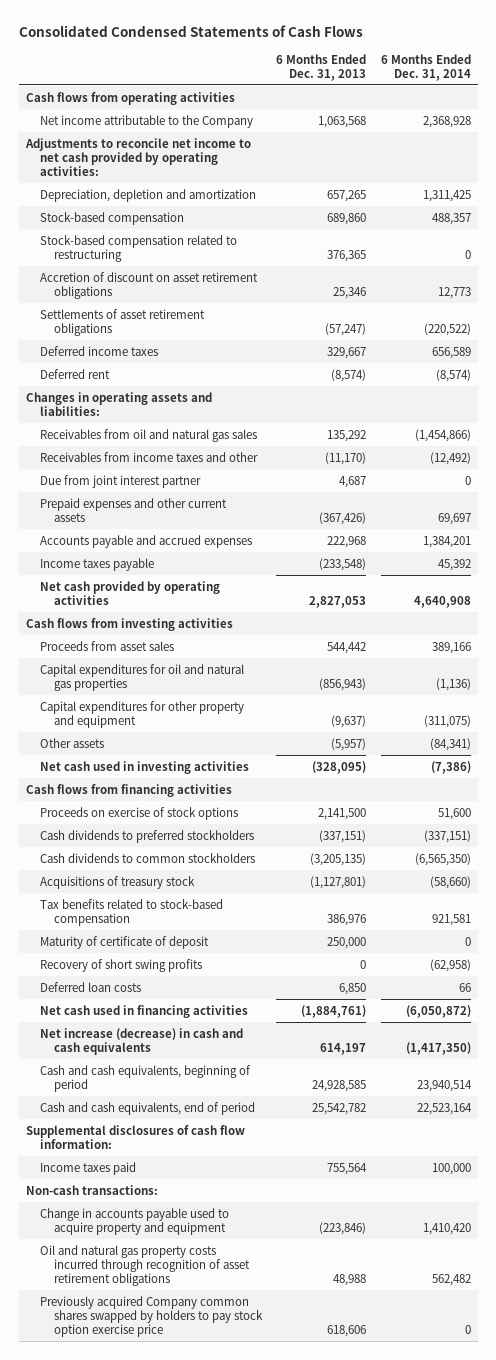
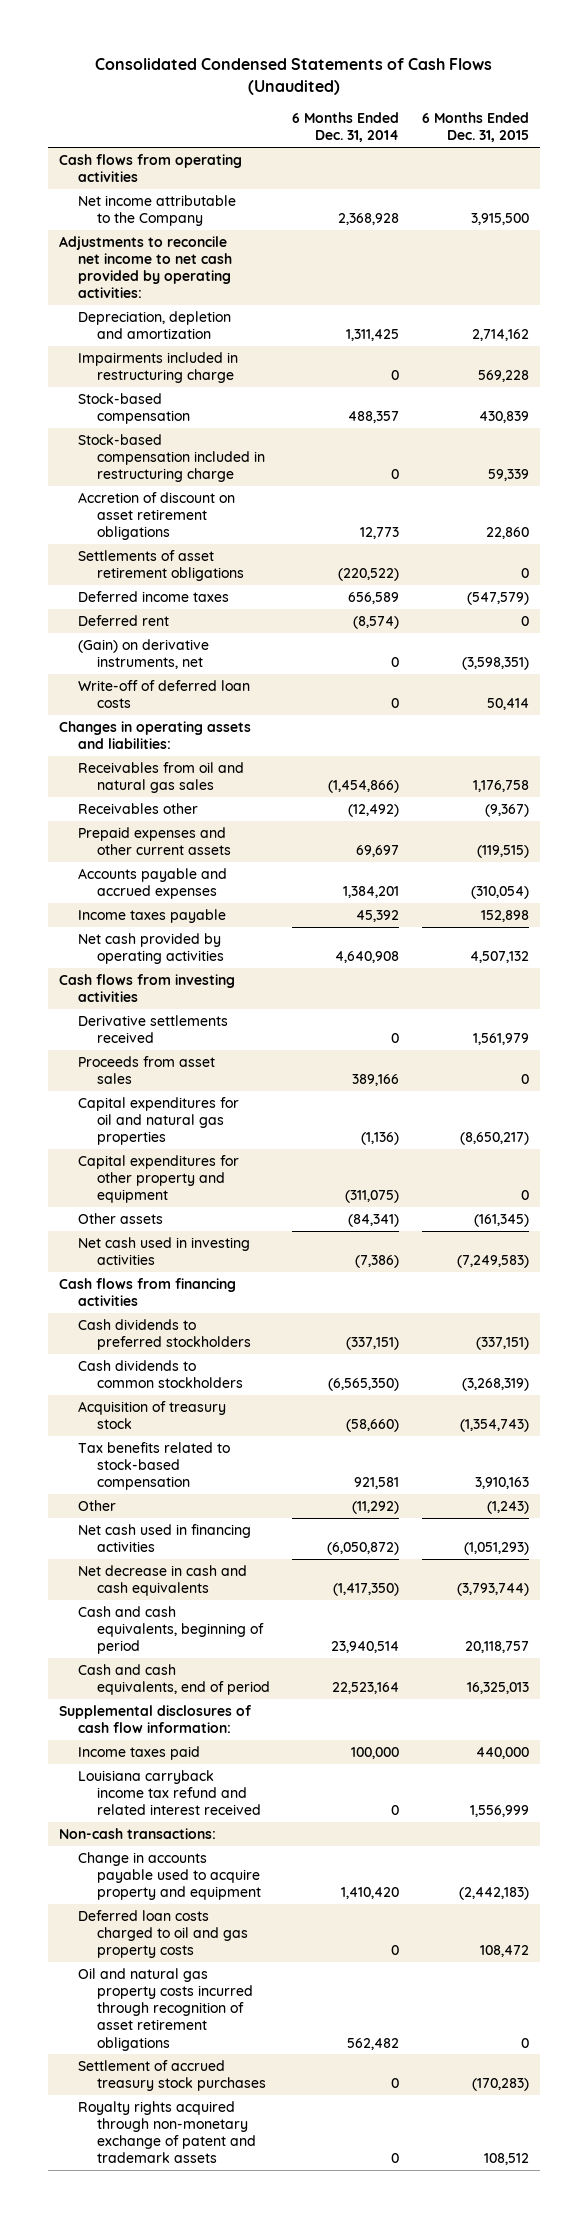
[18,24,363,37] Consolidated Condensed Statements of Cash Flows -> [95,58,493,96] Consolidated Condensed Statements of Cash Flows (Unaudited)
[276,53,367,81] 6 Months Ended Dec. 31, 2013 -> none
none -> [421,112,529,143] 6 Months Ended Dec. 31, 2015
none -> [78,351,239,383] Impairments included in restructuring charge
[39,234,237,262] Stock-based compensation related to restructuring -> none
none -> [78,433,266,483] Stock-based compensation included in restructuring charge
none -> [78,638,210,669] (Gain) on derivative instruments, net
none -> [78,679,251,708] Write-off of deferred loan costs
[39,474,201,488] Due from joint interest partner -> none
[39,451,258,462] Receivables from income taxes and other -> [78,802,199,814] Receivables other
none -> [78,1014,229,1043] Derivative settlements received
[39,806,238,820] Proceeds on exercise of stock options -> none
[39,875,195,889] Acquisitions of treasury stock -> [78,1400,227,1429] Acquisition of treasury stock
[39,935,209,949] Maturity of certificate of deposit -> none
[39,958,202,972] Recovery of short swing profits -> none
[39,981,141,992] Deferred loan costs -> none
none -> [78,1499,117,1511] Other
[39,1027,243,1055] Net increase (decrease) in cash and cash equivalents -> [78,1564,248,1596] Net decrease in cash and cash equivalents
none -> [78,1769,262,1816] Louisiana carryback income tax refund and related interest received
none -> [78,1909,249,1959] Deferred loan costs charged to oil and gas property costs
[39,1295,264,1337] Previously acquired Company common shares swapped by holders to pay stock option exercise price -> none
none -> [78,2059,267,2091] Settlement of accrued treasury stock purchases
none -> [78,2100,257,2164] Royalty rights acquired through non-monetary exchange of patent and trademark assets

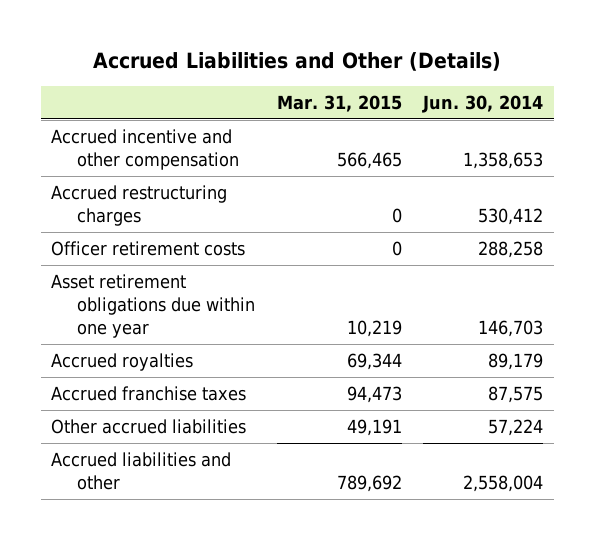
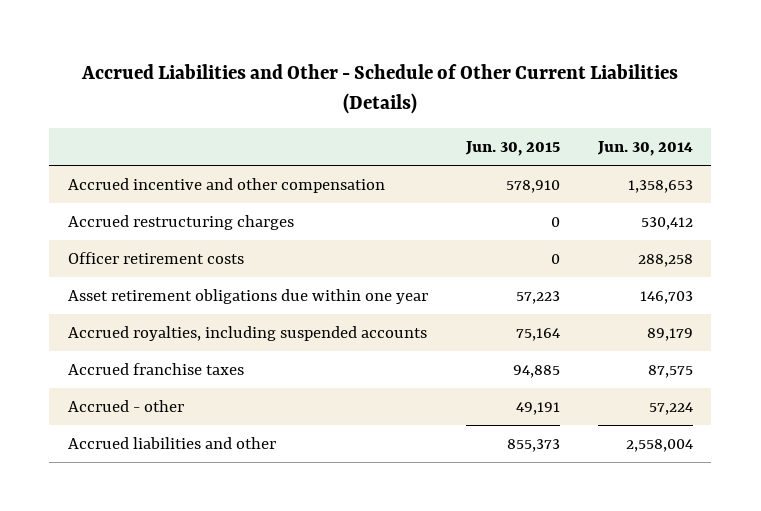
[93,52,502,72] Accrued Liabilities and Other (Details) -> [81,64,679,114] Accrued Liabilities and Other - Schedule of Other Current Liabilities (Details)
[276,94,402,112] Mar. 31, 2015 -> none
none -> [464,141,560,157] Jun. 30, 2015
[51,352,194,371] Accrued royalties -> [68,325,428,341] Accrued royalties, including suspended accounts
[51,418,247,434] Other accrued liabilities -> [68,399,185,412] Accrued - other

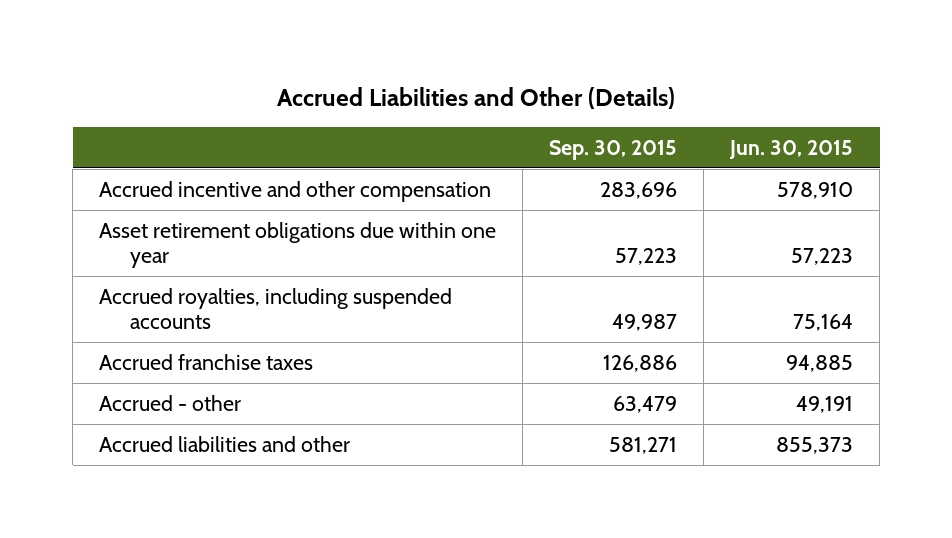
[81,64,679,114] Accrued Liabilities and Other - Schedule of Other Current Liabilities (Details) -> [277,86,676,109] Accrued Liabilities and Other (Details)
[596,141,693,157] Jun. 30, 2014 -> none
none -> [549,139,678,160] Sep. 30, 2015
[68,214,295,230] Accrued restructuring charges -> none
[68,251,245,264] Officer retirement costs -> none

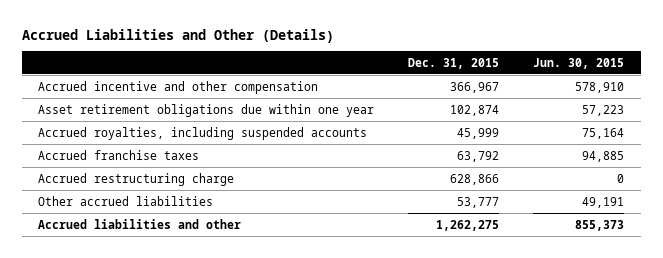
[549,139,678,160] Sep. 30, 2015 -> none
none -> [408,57,500,69] Dec. 31, 2015
none -> [38,172,235,186] Accrued restructuring charge
[99,394,242,411] Accrued - other -> [38,195,214,206] Other accrued liabilities

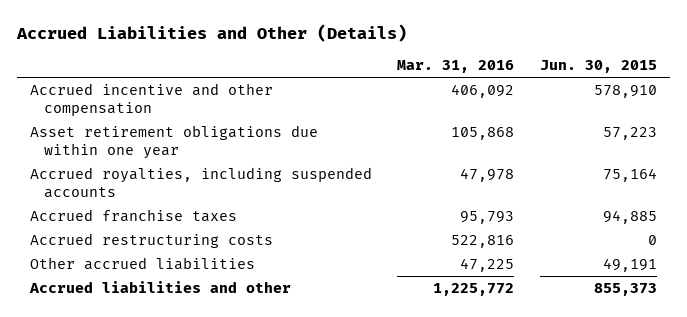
[408,57,500,69] Dec. 31, 2015 -> none
none -> [397,60,515,74] Mar. 31, 2016
[38,172,235,186] Accrued restructuring charge -> [29,233,273,249] Accrued restructuring costs

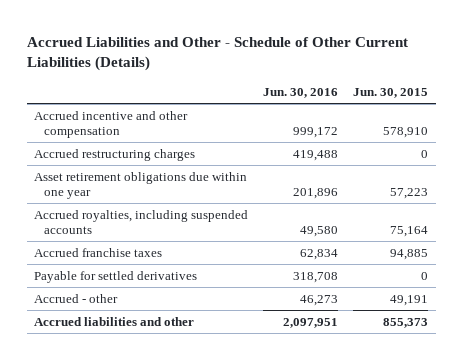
[15,24,407,43] Accrued Liabilities and Other (Details) -> [26,37,408,72] Accrued Liabilities and Other - Schedule of Other Current Liabilities (Details)
[397,60,515,74] Mar. 31, 2016 -> none
none -> [263,88,339,99] Jun. 30, 2016
none -> [34,148,196,161] Accrued restructuring charges
[29,233,273,249] Accrued restructuring costs -> none
none -> [34,270,198,283] Payable for settled derivatives
[29,257,255,271] Other accrued liabilities -> [34,293,119,303] Accrued - other

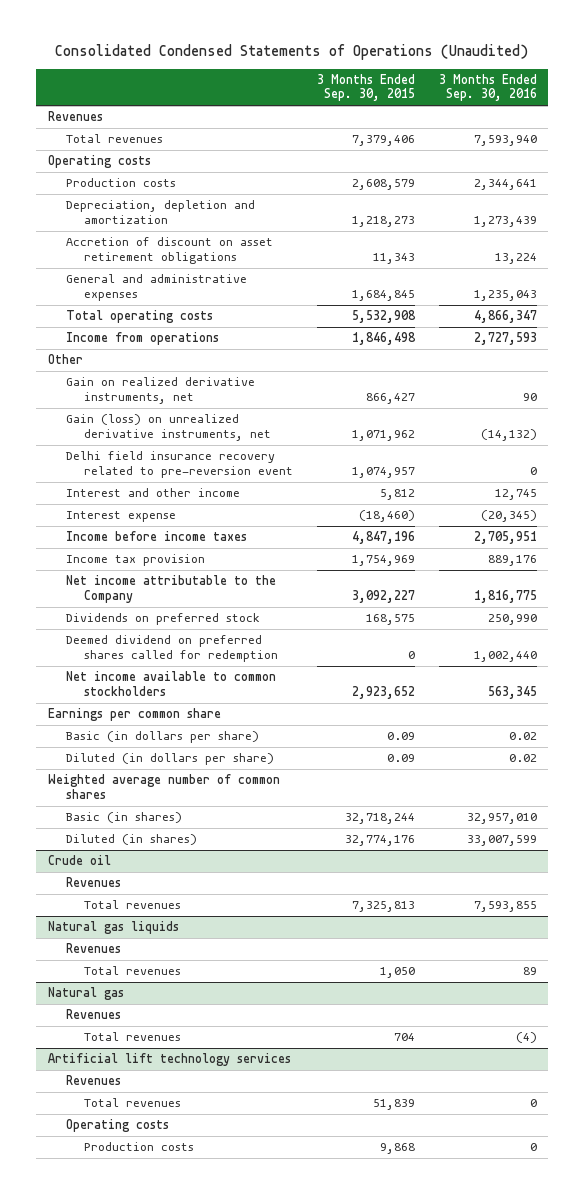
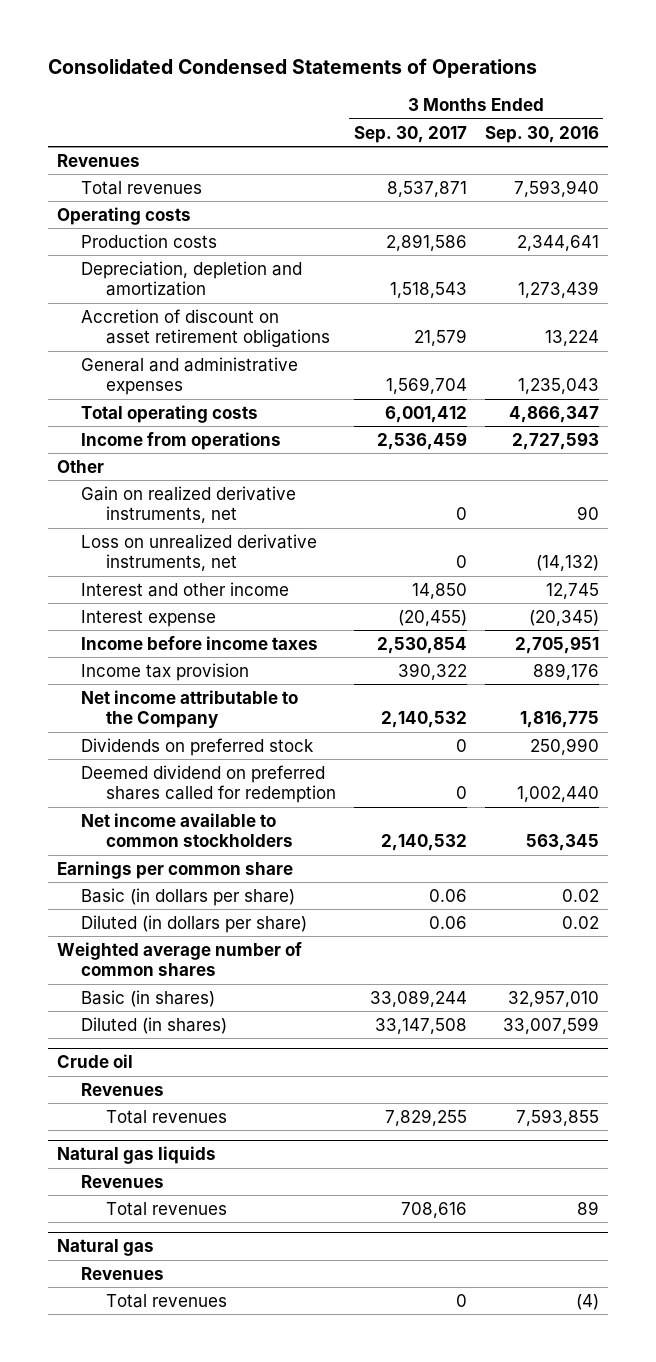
[55,43,529,60] Consolidated Condensed Statements of Operations (Unaudited) -> [48,58,538,79] Consolidated Condensed Statements of Operations
[316,73,415,102] 3 Months Ended Sep. 30, 2015 -> none
none -> [353,125,467,143] Sep. 30, 2017
[66,451,294,478] Delhi field insurance recovery related to pre-reversion event -> none
[66,414,272,441] Gain (loss) on unrealized derivative instruments, net -> [81,533,318,572] Loss on unrealized derivative instruments, net
[48,1053,292,1067] Artificial lift technology services -> none
[66,1075,122,1086] Revenues -> none
[84,1098,182,1108] Total revenues -> none
[66,1119,170,1133] Operating costs -> none
[84,1142,195,1152] Production costs -> none

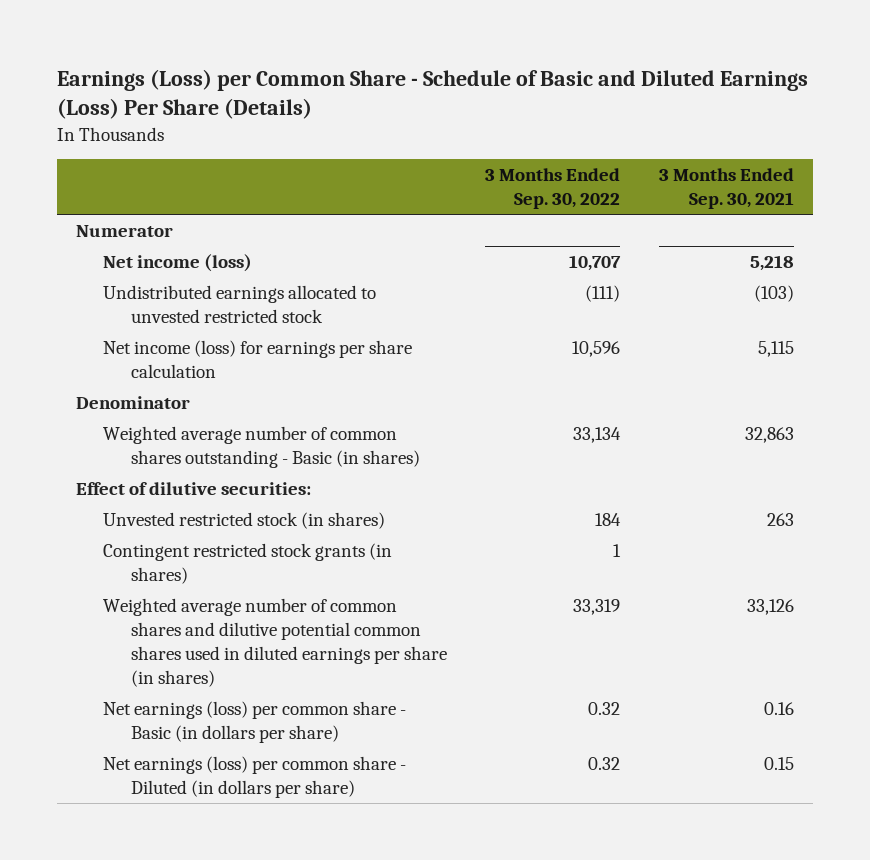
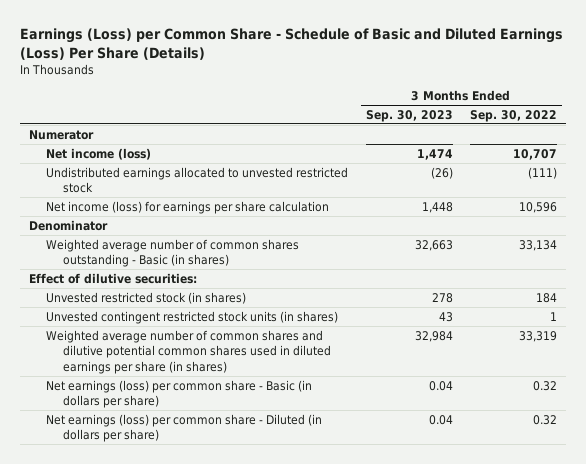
[658,168,794,210] 3 Months Ended Sep. 30, 2021 -> none
none -> [365,109,453,122] Sep. 30, 2023
[103,542,393,584] Contingent restricted stock grants (in shares) -> [45,310,338,324] Unvested contingent restricted stock units (in shares)

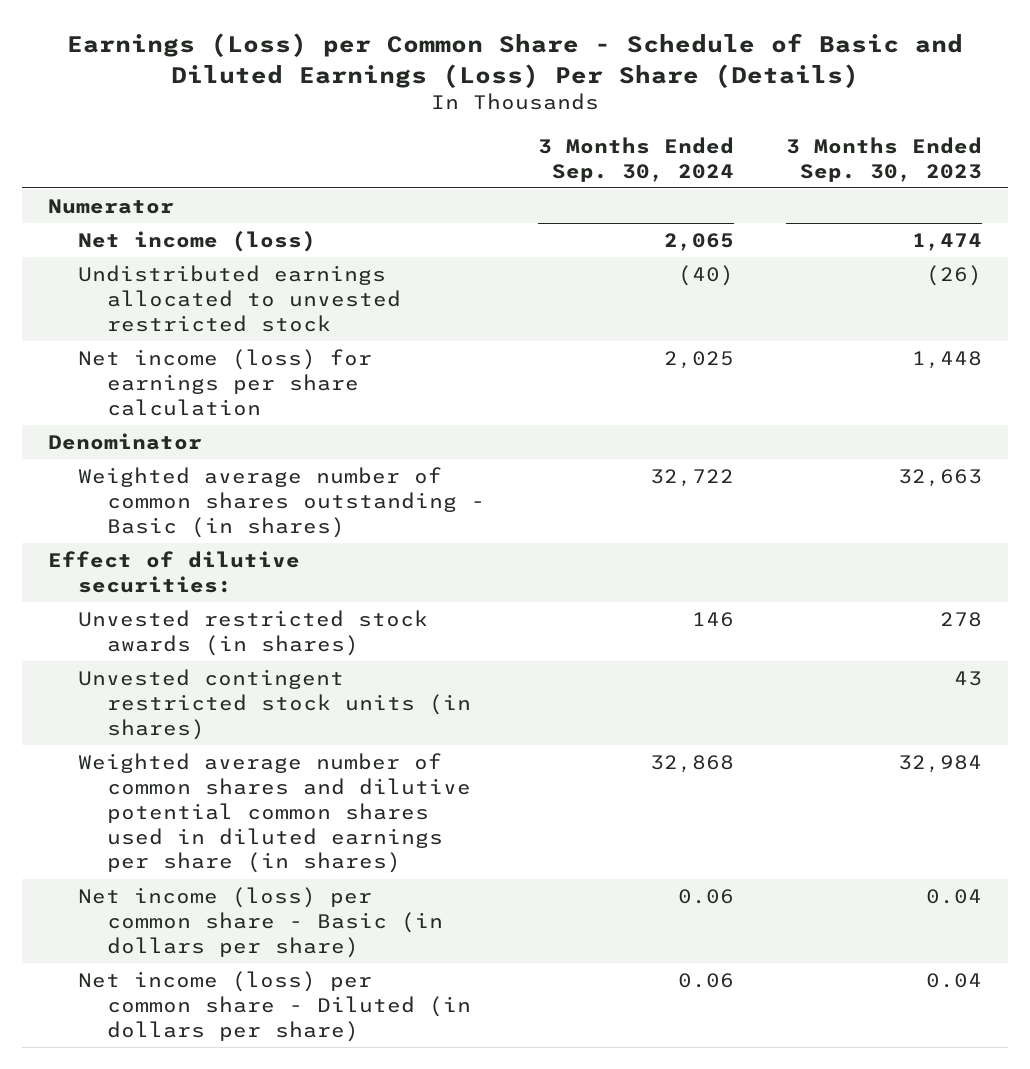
[470,109,558,122] Sep. 30, 2022 -> none
none -> [537,136,734,182] 3 Months Ended Sep. 30, 2024
[45,291,246,304] Unvested restricted stock (in shares) -> [77,609,428,656] Unvested restricted stock awards (in shares)
[45,379,312,409] Net earnings (loss) per common share - Basic (in dollars per share) -> [77,886,444,958] Net income (loss) per common share - Basic (in dollars per share)
[45,413,322,443] Net earnings (loss) per common share - Diluted (in dollars per share) -> [77,970,472,1042] Net income (loss) per common share - Diluted (in dollars per share)

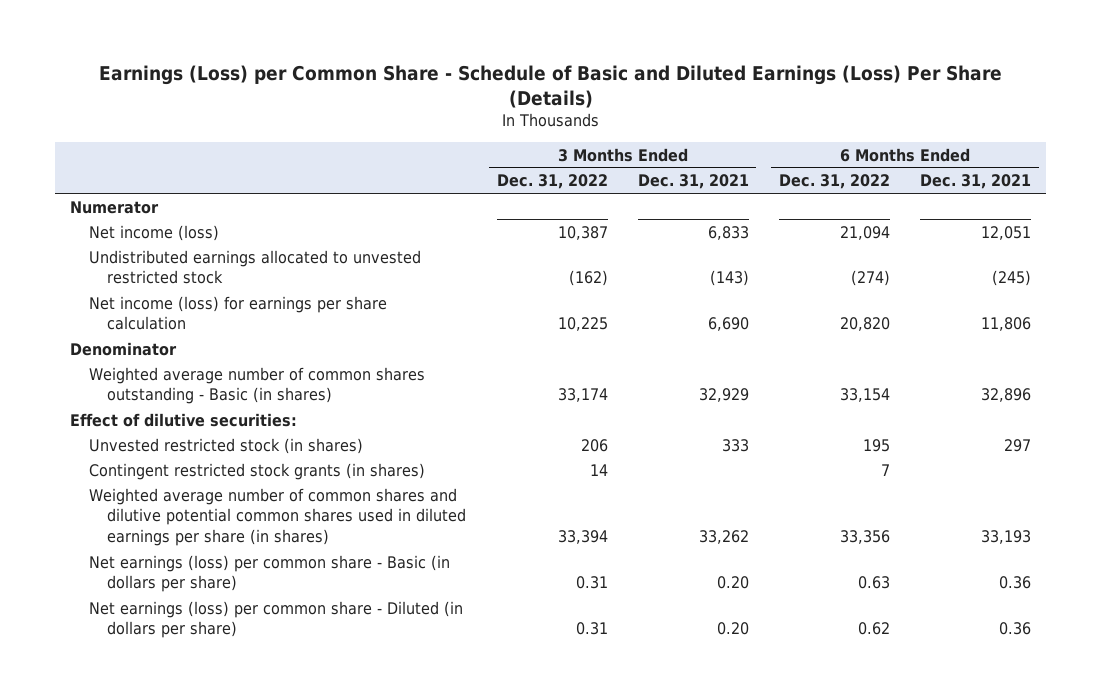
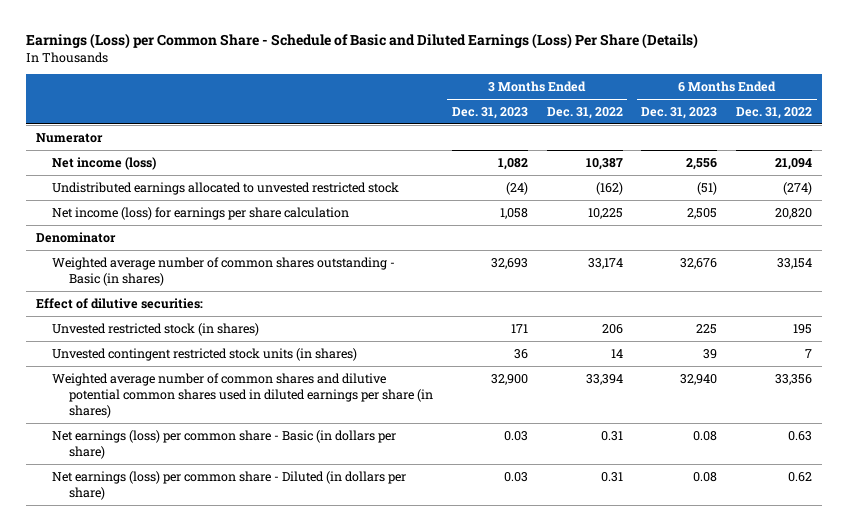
[637,174,749,190] Dec. 31, 2021 -> none
[920,174,1032,190] Dec. 31, 2021 -> none
none -> [451,106,528,119] Dec. 31, 2023
none -> [641,106,718,119] Dec. 31, 2023
[88,462,425,480] Contingent restricted stock grants (in shares) -> [52,347,358,361] Unvested contingent restricted stock units (in shares)

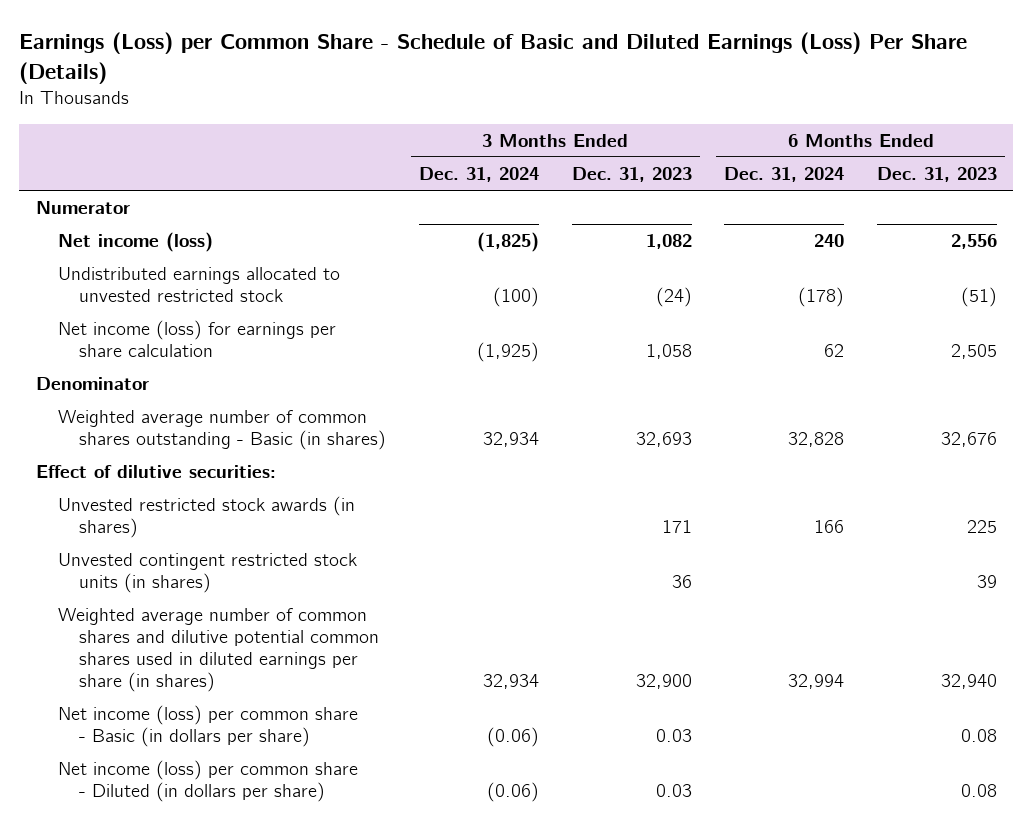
[546,106,623,119] Dec. 31, 2022 -> none
[736,106,813,119] Dec. 31, 2022 -> none
none -> [419,166,540,182] Dec. 31, 2024
none -> [724,166,845,182] Dec. 31, 2024
[52,322,260,336] Unvested restricted stock (in shares) -> [57,496,355,539] Unvested restricted stock awards (in shares)
[52,429,397,459] Net earnings (loss) per common share - Basic (in dollars per share) -> [57,705,358,748] Net income (loss) per common share - Basic (in dollars per share)
[52,470,407,500] Net earnings (loss) per common share - Diluted (in dollars per share) -> [57,760,358,803] Net income (loss) per common share - Diluted (in dollars per share)

